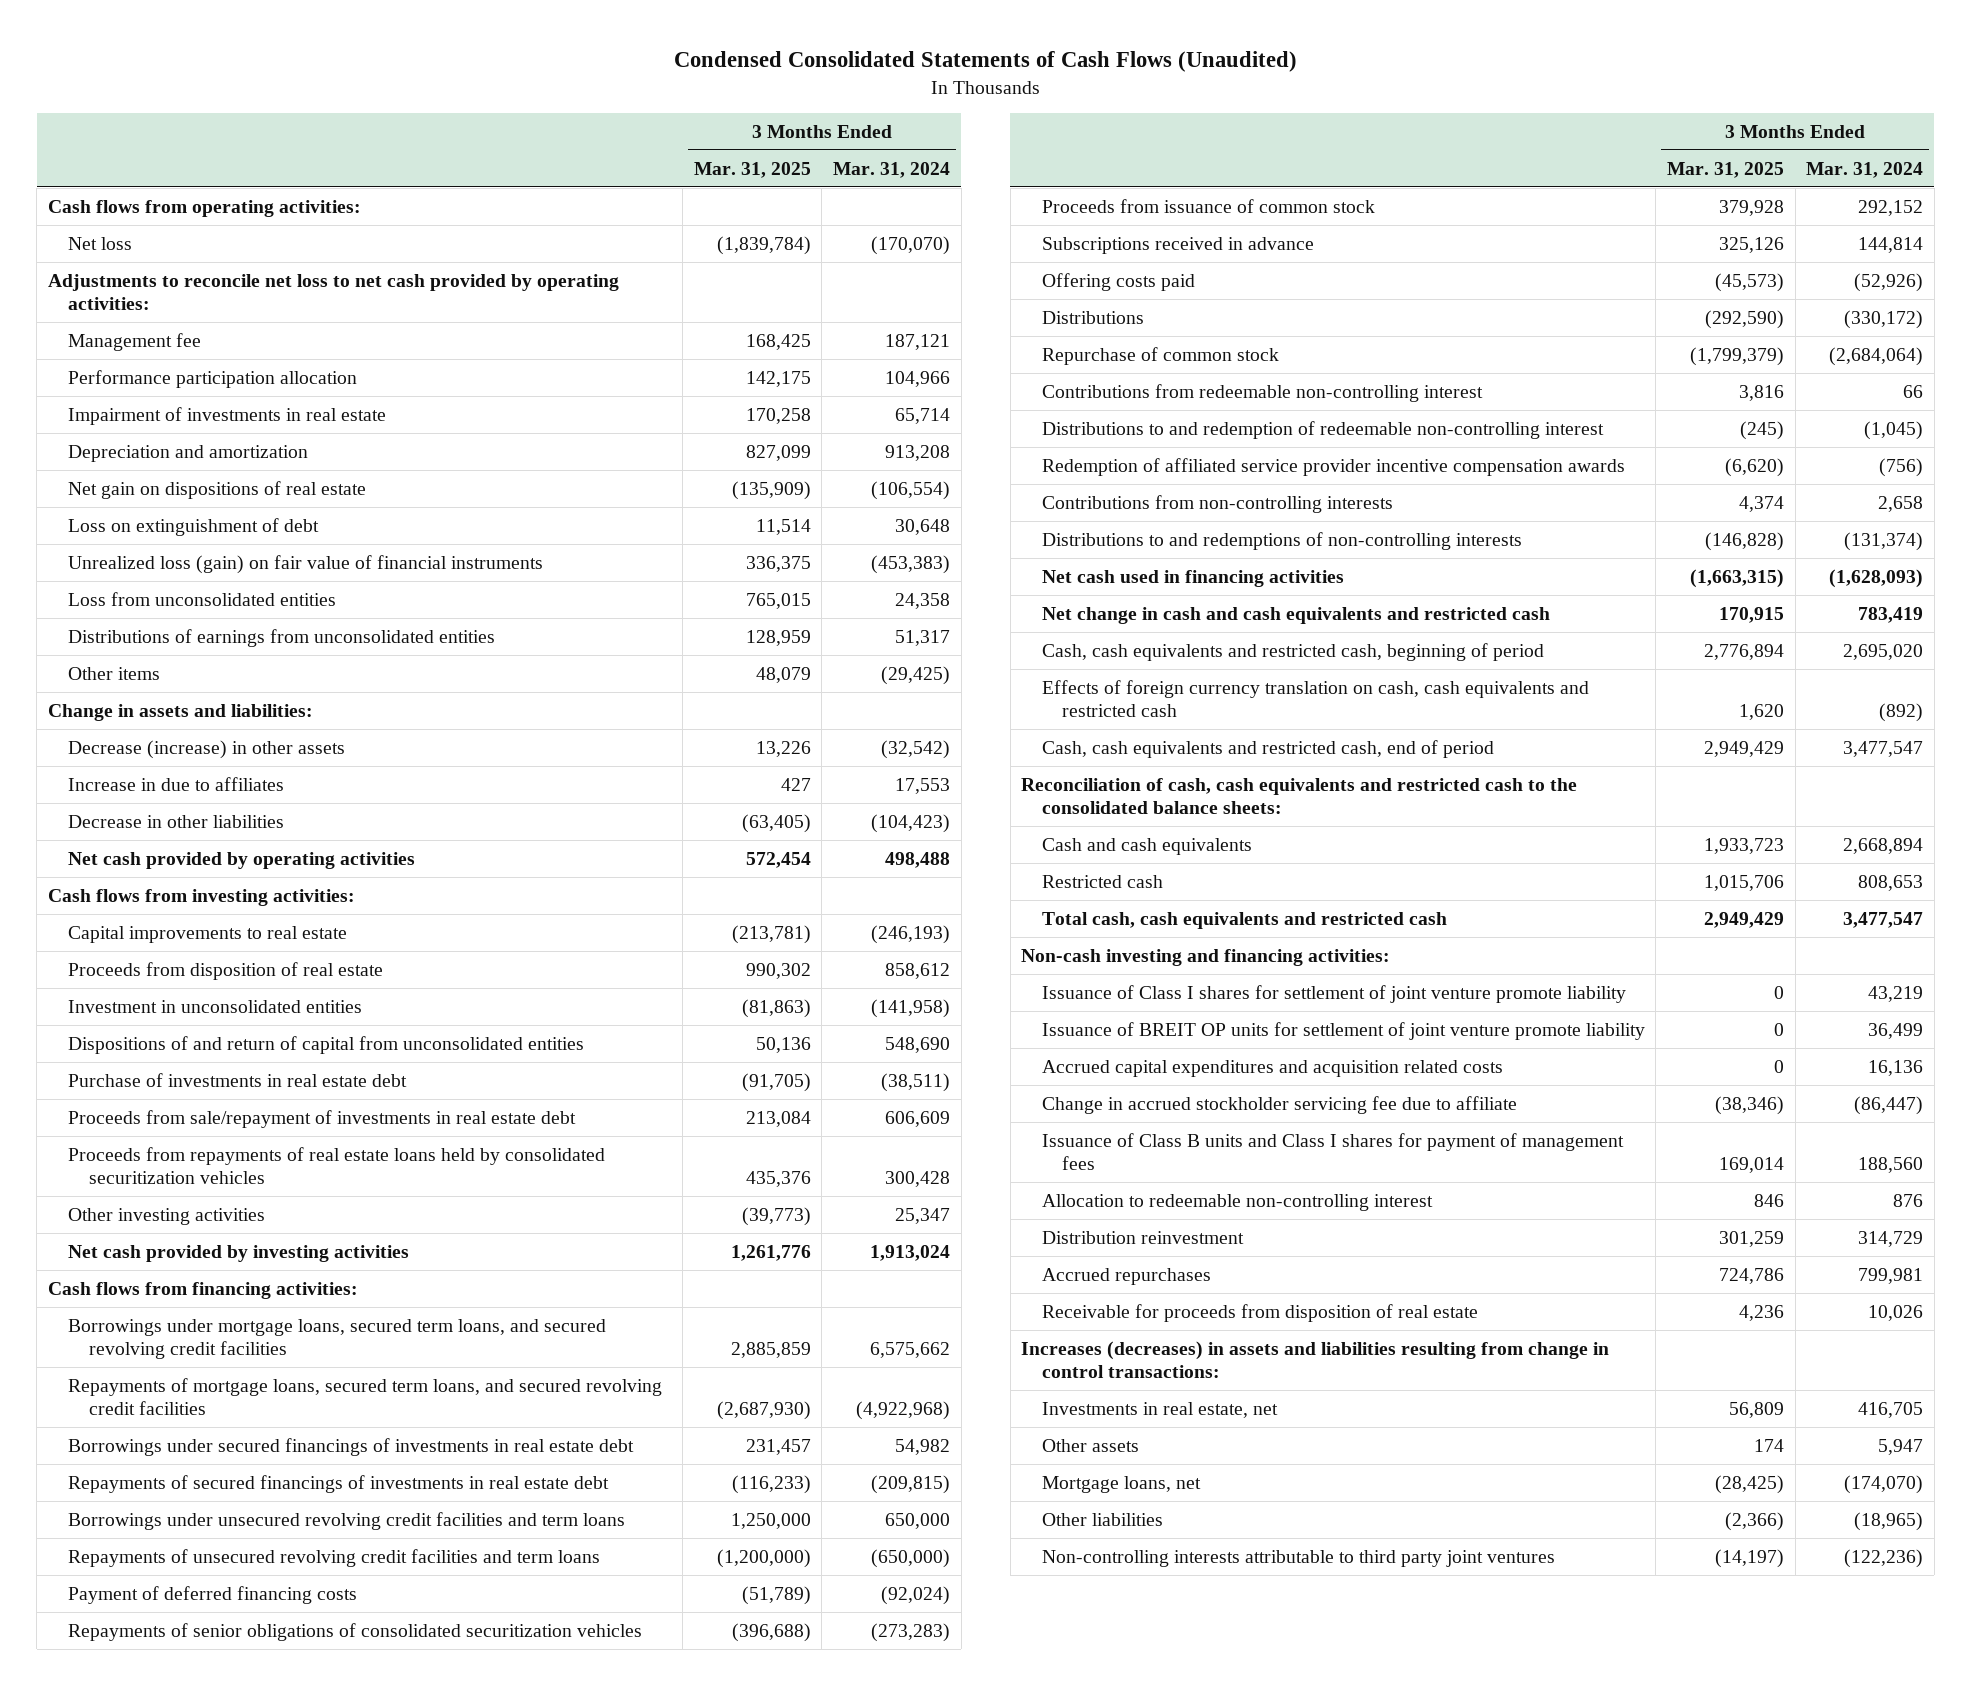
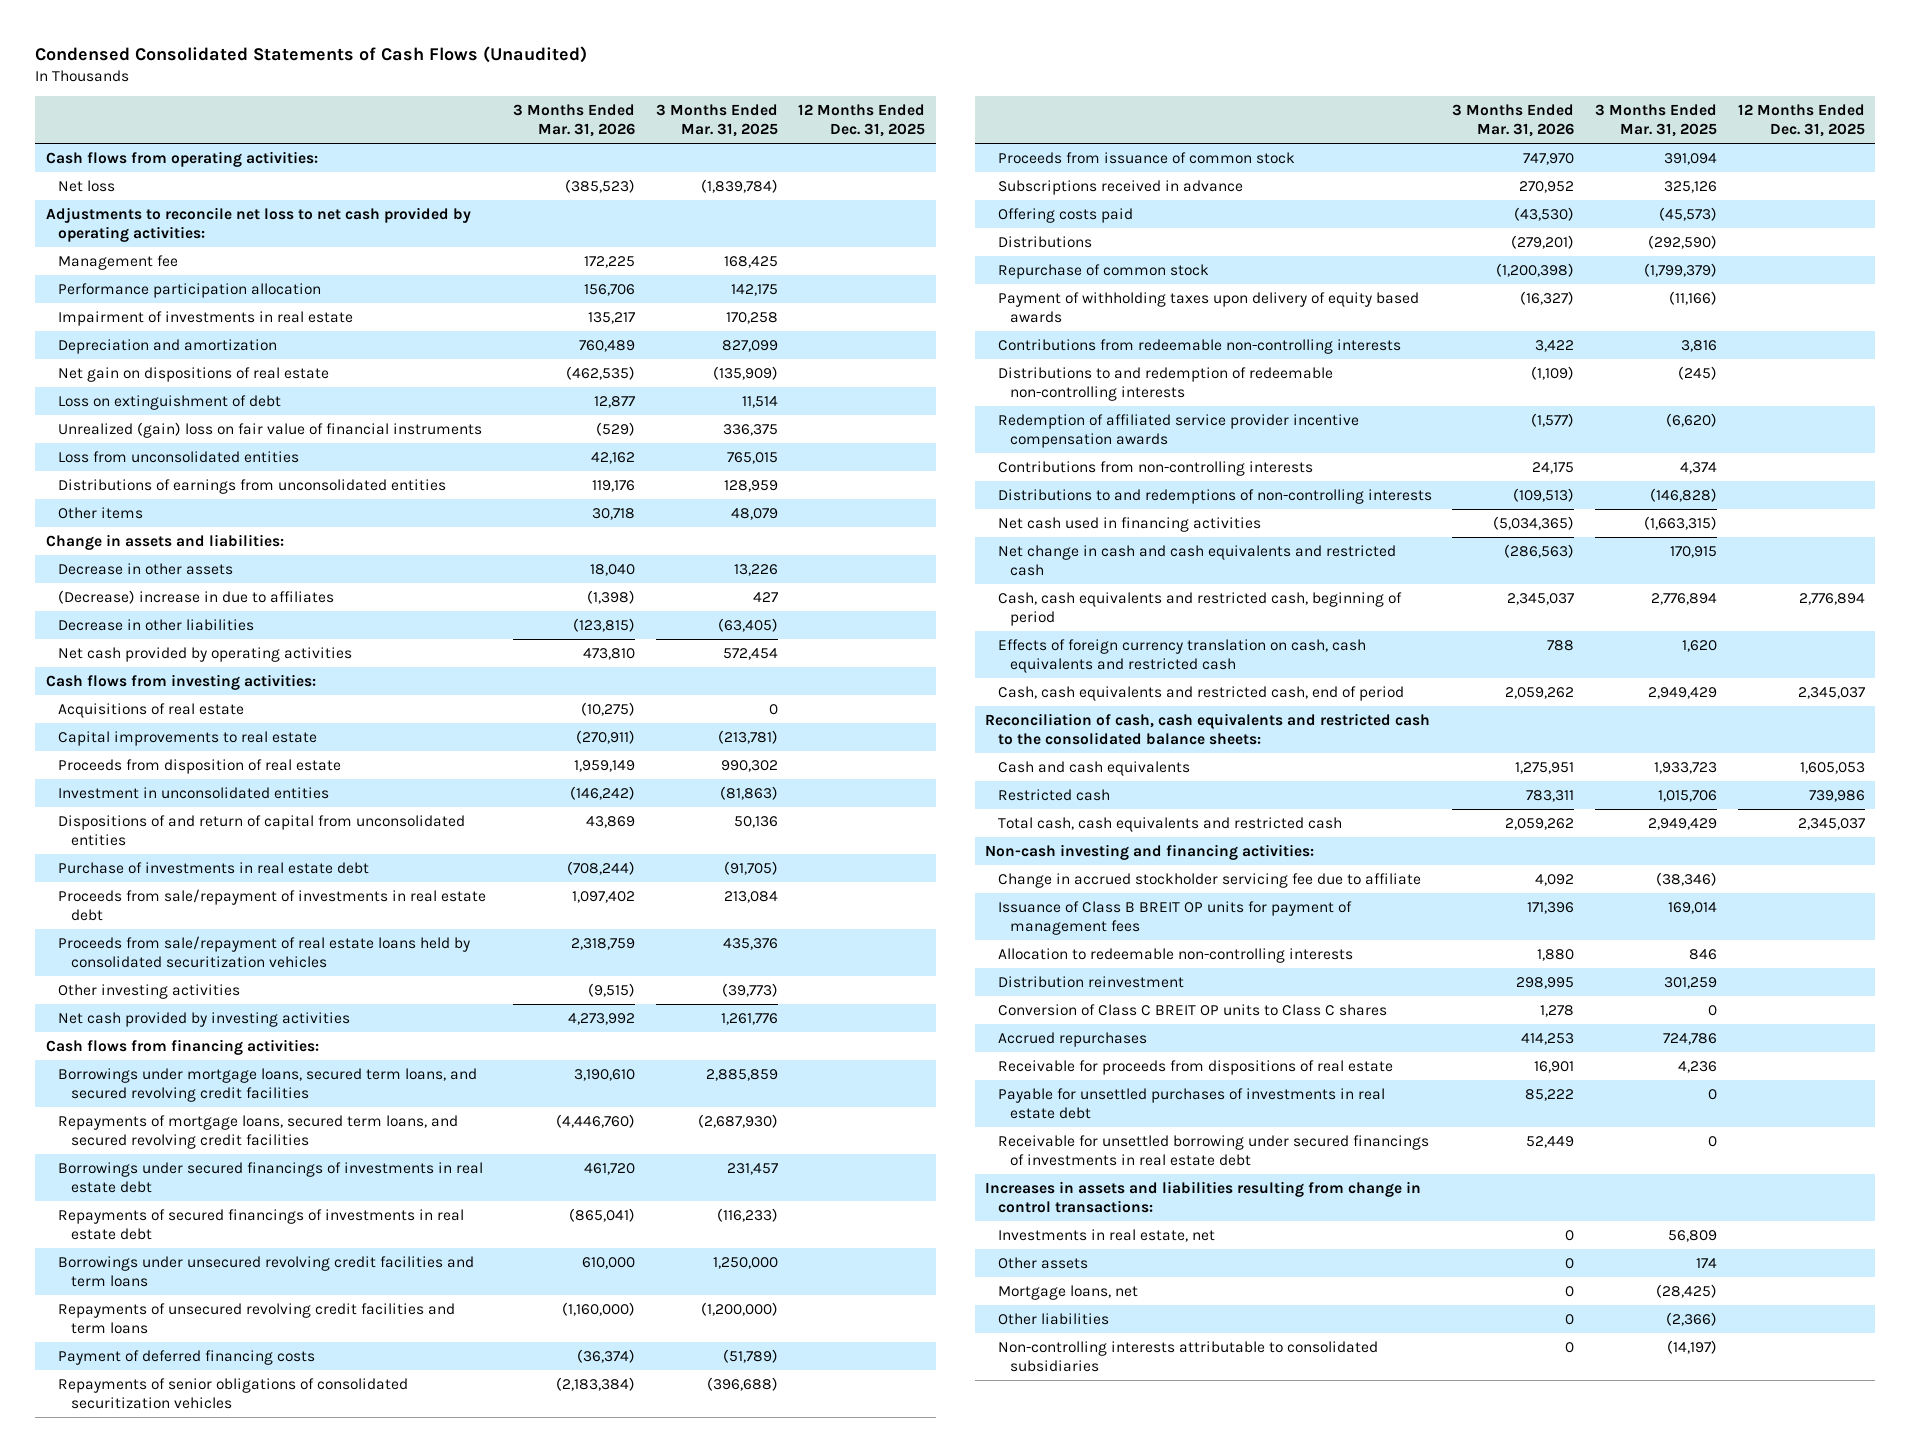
[833,161,951,178] Mar. 31, 2024 -> none
none -> [512,104,635,138] 3 Months Ended Mar. 31, 2026
none -> [798,104,926,138] 12 Months Ended Dec. 31, 2025
[68,554,544,574] Unrealized loss (gain) on fair value of financial instruments -> [58,421,483,438] Unrealized (gain) loss on fair value of financial instruments
[68,739,346,759] Decrease (increase) in other assets -> [58,562,234,575] Decrease in other assets
[68,776,285,791] Increase in due to affiliates -> [58,589,335,604] (Decrease) increase in due to affiliates
none -> [58,702,245,718] Acquisitions of real estate
[68,1146,606,1185] Proceeds from repayments of real estate loans held by consolidated securitization vehicles -> [58,935,471,969] Proceeds from sale/repayment of real estate loans held by consolidated securitization vehicles
[1718,199,1784,216] 379,928 -> [1663,152,1717,165] 391,094
none -> [997,291,1419,324] Payment of withholding taxes upon delivery of equity based awards
[1041,383,1483,402] Contributions from redeemable non-controlling interest -> [997,338,1401,354] Contributions from redeemable non-controlling interests
[1041,420,1604,439] Distributions to and redemption of redeemable non-controlling interest -> [997,366,1333,402] Distributions to and redemption of redeemable non-controlling interests
[1041,984,1626,1003] Issuance of Class I shares for settlement of joint venture promote liability -> none
[1041,1021,1645,1040] Issuance of BREIT OP units for settlement of joint venture promote liability -> none
[1041,1059,1503,1077] Accrued capital expenditures and acquisition related costs -> none
[1041,1132,1624,1171] Issuance of Class B units and Class I shares for payment of management fees -> [997,900,1352,936] Issuance of Class B BREIT OP units for payment of management fees
[1041,1193,1433,1211] Allocation to redeemable non-controlling interest -> [997,947,1353,963] Allocation to redeemable non-controlling interests
none -> [997,1003,1387,1016] Conversion of Class C BREIT OP units to Class C shares
[1041,1303,1478,1322] Receivable for proceeds from disposition of real estate -> [997,1059,1393,1075] Receivable for proceeds from dispositions of real estate
none -> [997,1087,1385,1120] Payable for unsettled purchases of investments in real estate debt
none -> [997,1134,1429,1167] Receivable for unsettled borrowing under secured financings of investments in real estate debt
[1021,1340,1610,1379] Increases (decreases) in assets and liabilities resulting from change in control transactions: -> [984,1180,1421,1214] Increases in assets and liabilities resulting from change in control transactions:
[1041,1549,1555,1567] Non-controlling interests attributable to third party joint ventures -> [997,1340,1378,1373] Non-controlling interests attributable to consolidated subsidiaries

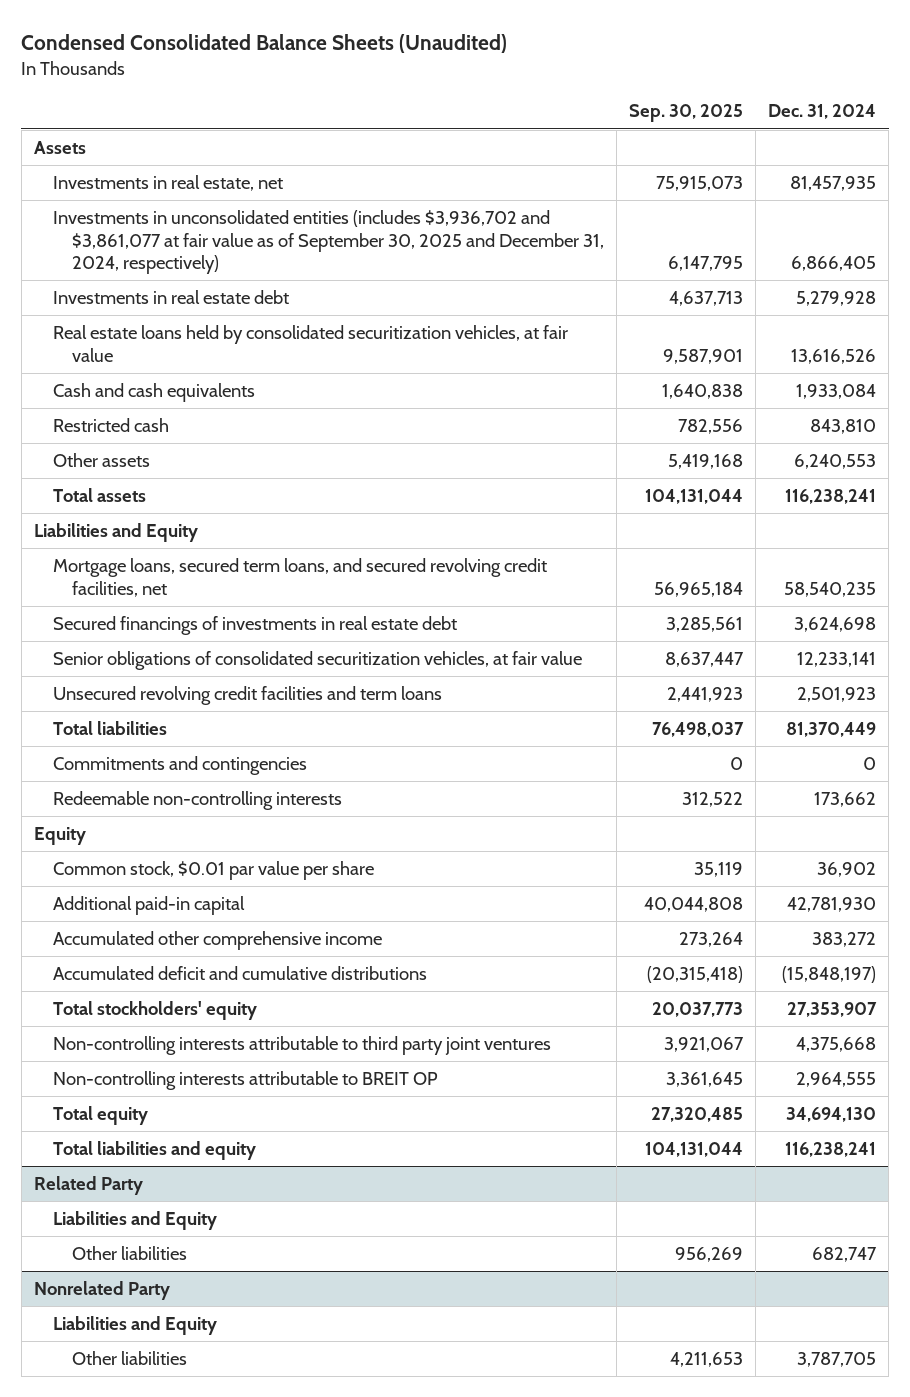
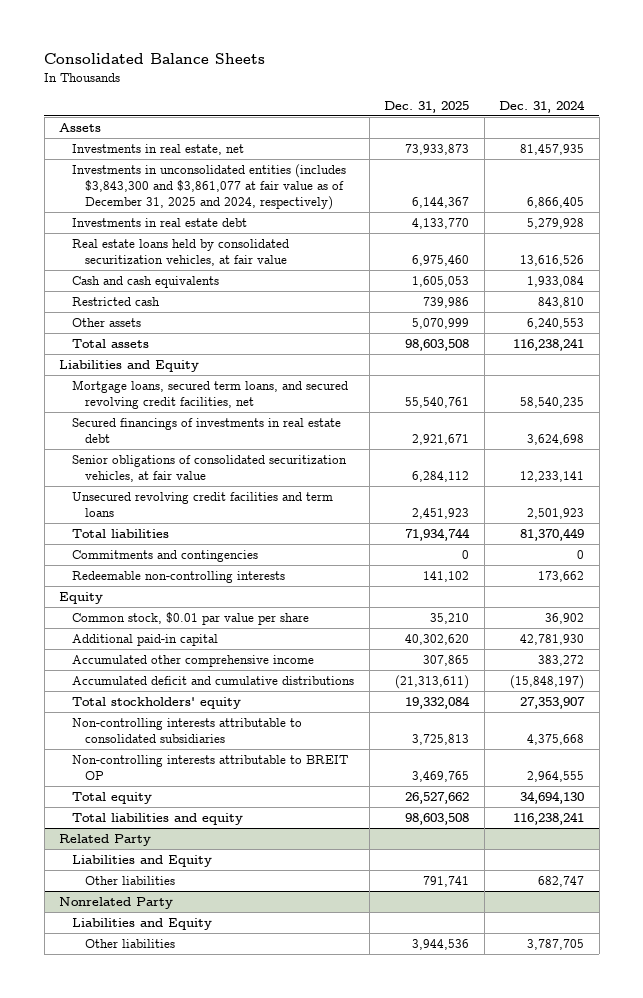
[21,33,508,53] Condensed Consolidated Balance Sheets (Unaudited) -> [44,53,266,65] Consolidated Balance Sheets
[629,104,744,123] Sep. 30, 2025 -> none
none -> [384,100,470,113] Dec. 31, 2025
[53,210,605,275] Investments in unconsolidated entities (includes $3,936,702 and $3,861,077 at fair value as of September 30, 2025 and December 31, 2024, respectively) -> [72,163,347,211] Investments in unconsolidated entities (includes $3,843,300 and $3,861,077 at fair value as of December 31, 2025 and 2024, respectively)
[53,1036,552,1056] Non-controlling interests attributable to third party joint ventures -> [72,717,303,744] Non-controlling interests attributable to consolidated subsidiaries

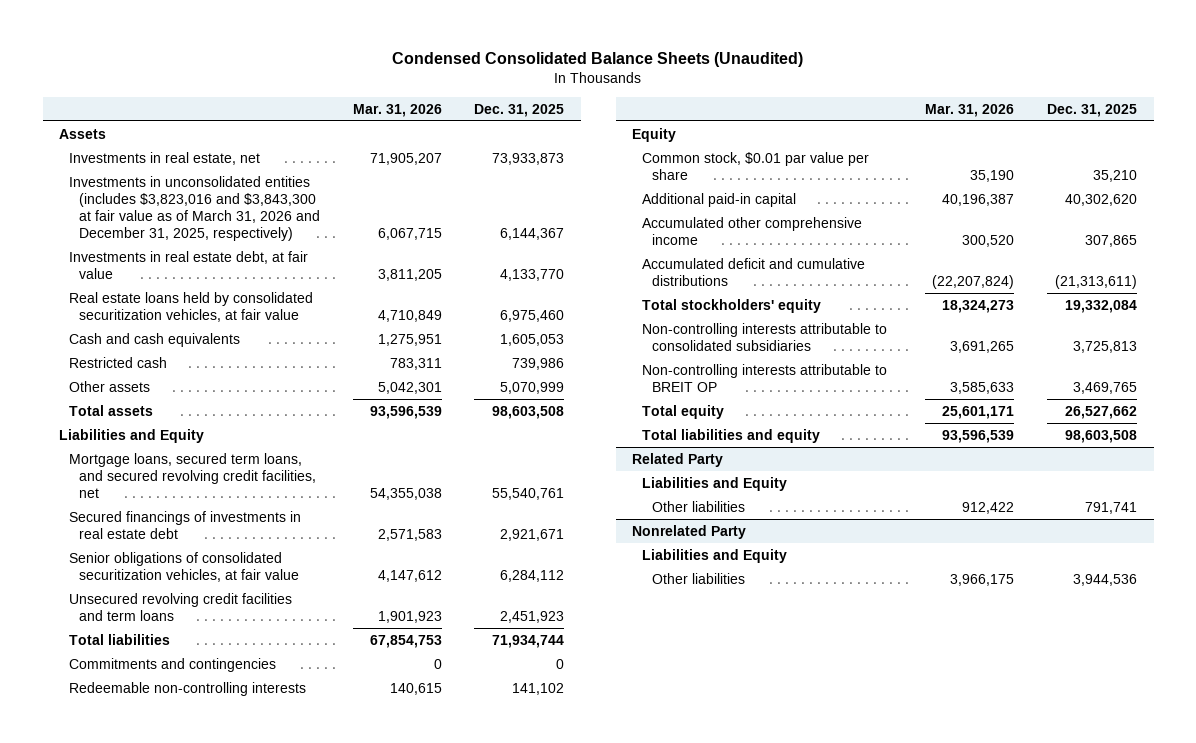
[44,53,266,65] Consolidated Balance Sheets -> [392,52,804,68] Condensed Consolidated Balance Sheets (Unaudited)
[499,99,586,113] Dec. 31, 2024 -> none
none -> [352,103,442,117] Mar. 31, 2026
[72,163,347,211] Investments in unconsolidated entities (includes $3,843,300 and $3,861,077 at fair value as of December 31, 2025 and 2024, respectively) -> [69,175,320,241] Investments in unconsolidated entities (includes $3,823,016 and $3,843,300 at fair value as of March 31, 2026 and December 31, 2025, respectively)
[72,217,248,227] Investments in real estate debt -> [69,250,309,279] Investments in real estate debt, at fair value

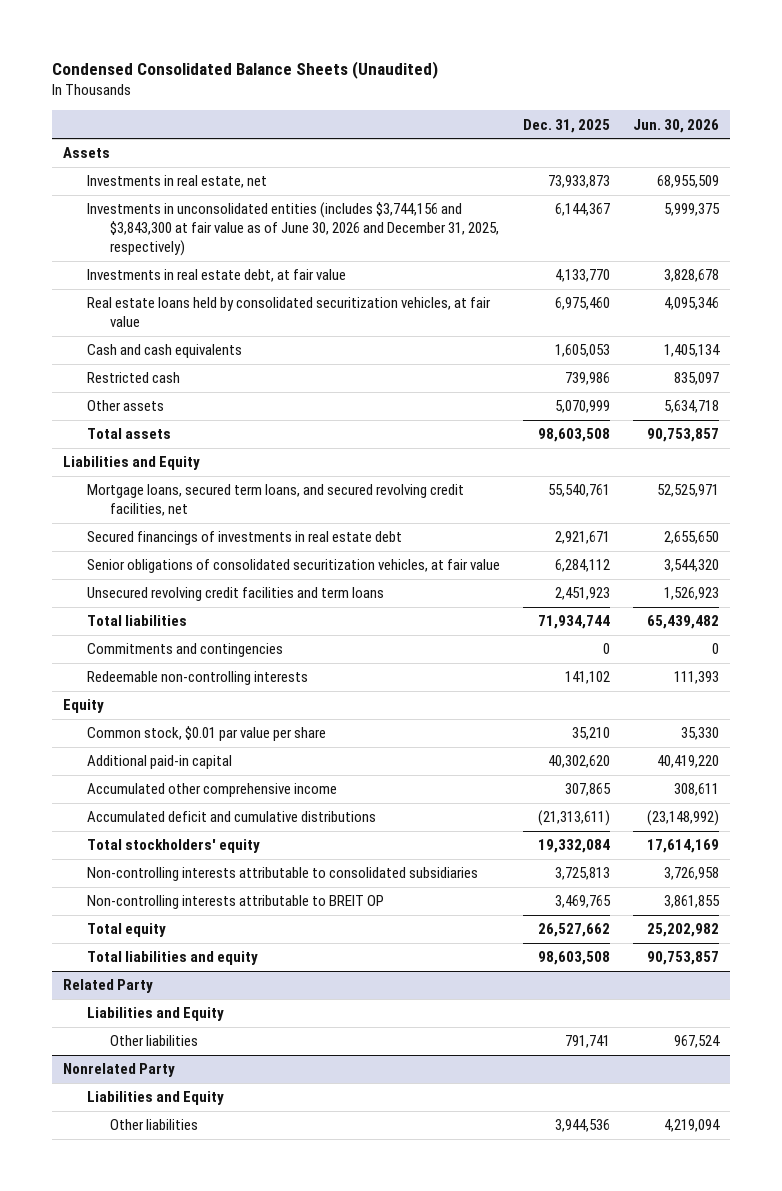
[352,103,442,117] Mar. 31, 2026 -> none
none -> [632,118,719,133] Jun. 30, 2026
[69,175,320,241] Investments in unconsolidated entities (includes $3,823,016 and $3,843,300 at fair value as of March 31, 2026 and December 31, 2025, respectively) -> [86,202,500,257] Investments in unconsolidated entities (includes $3,744,156 and $3,843,300 at fair value as of June 30, 2026 and December 31, 2025, respectively)

